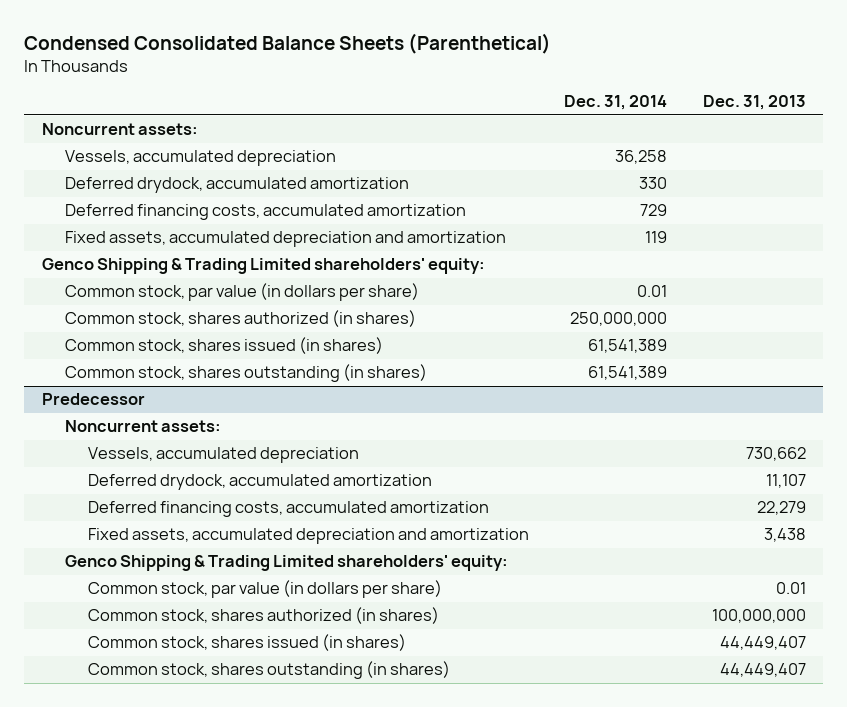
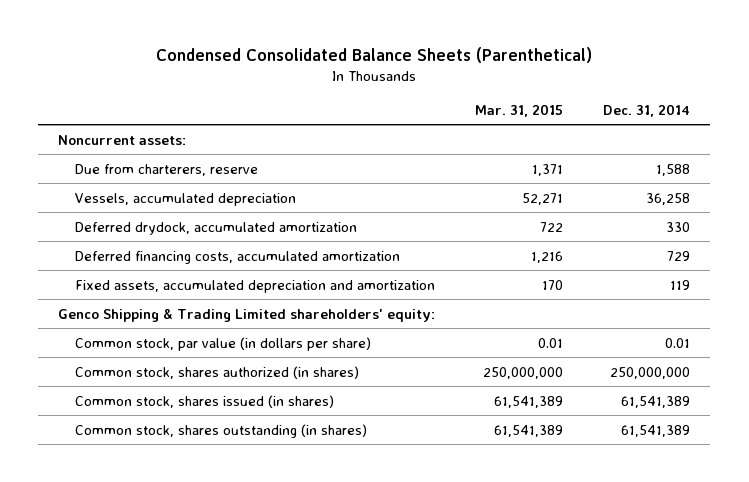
[702,95,806,111] Dec. 31, 2013 -> none
none -> [475,103,564,117] Mar. 31, 2015
none -> [75,163,259,176] Due from charterers, reserve
[41,393,145,406] Predecessor -> none
[64,420,221,433] Noncurrent assets: -> none
[88,447,360,464] Vessels, accumulated depreciation -> none
[88,474,433,491] Deferred drydock, accumulated amortization -> none
[88,501,490,518] Deferred financing costs, accumulated amortization -> none
[88,528,530,545] Fixed assets, accumulated depreciation and amortization -> none
[64,555,508,572] Genco Shipping & Trading Limited shareholders' equity: -> none
[88,580,443,599] Common stock, par value (in dollars per share) -> none
[88,607,440,625] Common stock, shares authorized (in shares) -> none
[88,634,407,652] Common stock, shares issued (in shares) -> none
[88,661,451,680] Common stock, shares outstanding (in shares) -> none

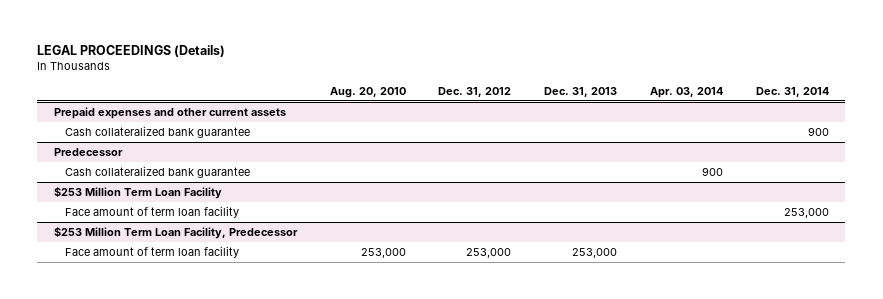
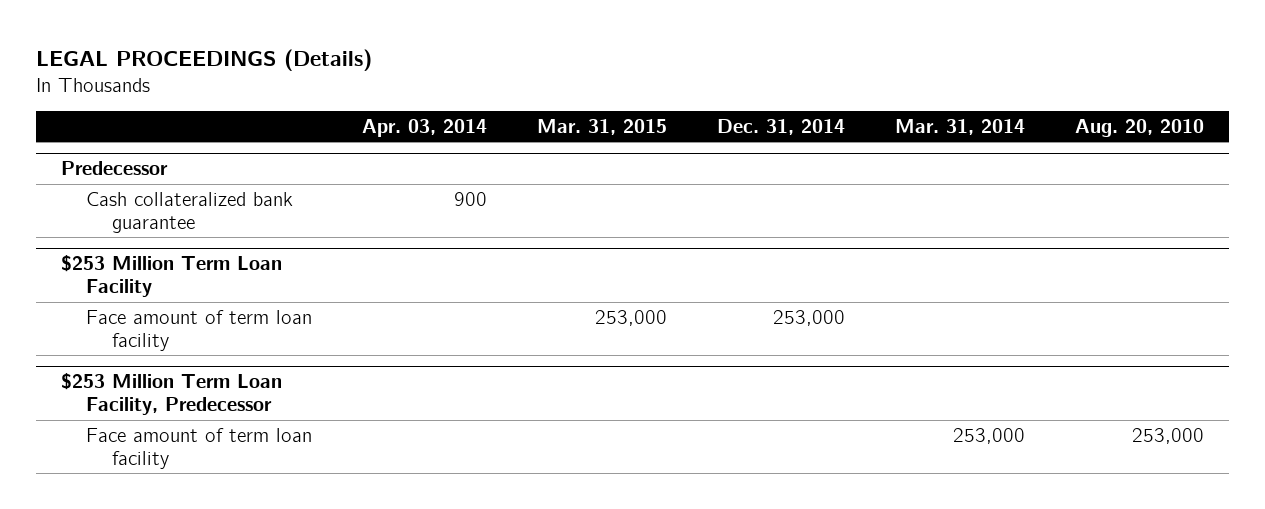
[438,86,512,97] Dec. 31, 2012 -> none
[544,86,618,97] Dec. 31, 2013 -> none
none -> [537,118,668,135] Mar. 31, 2015
none -> [895,118,1026,135] Mar. 31, 2014
[53,107,286,120] Prepaid expenses and other current assets -> none
[65,126,251,139] Cash collateralized bank guarantee -> none

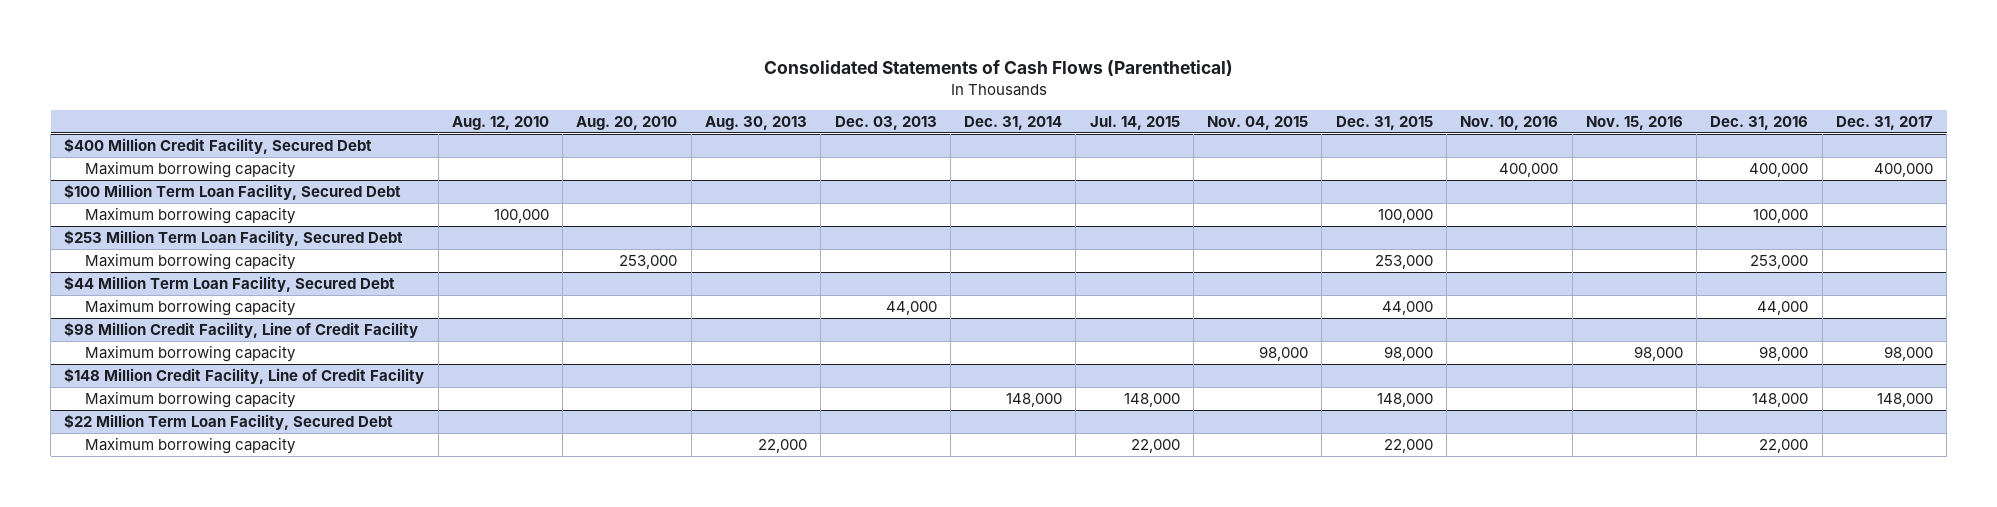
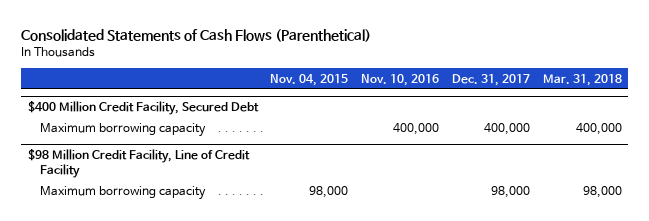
[451,116,549,131] Aug. 12, 2010 -> none
[576,116,678,131] Aug. 20, 2010 -> none
[705,116,808,131] Aug. 30, 2013 -> none
[834,116,937,131] Dec. 03, 2013 -> none
[964,116,1063,131] Dec. 31, 2014 -> none
[1089,116,1180,131] Jul. 14, 2015 -> none
[1335,116,1433,131] Dec. 31, 2015 -> none
[1585,116,1683,131] Nov. 15, 2016 -> none
[1710,116,1809,131] Dec. 31, 2016 -> none
none -> [542,73,622,86] Mar. 31, 2018
[64,183,402,200] $100 Million Term Loan Facility, Secured Debt -> none
[85,206,297,224] Maximum borrowing capacity -> none
[64,229,404,246] $253 Million Term Loan Facility, Secured Debt -> none
[85,252,297,270] Maximum borrowing capacity -> none
[64,275,396,292] $44 Million Term Loan Facility, Secured Debt -> none
[85,298,297,316] Maximum borrowing capacity -> none
[64,367,425,384] $148 Million Credit Facility, Line of Credit Facility -> none
[85,390,297,408] Maximum borrowing capacity -> none
[64,413,394,430] $22 Million Term Loan Facility, Secured Debt -> none
[85,436,297,454] Maximum borrowing capacity -> none

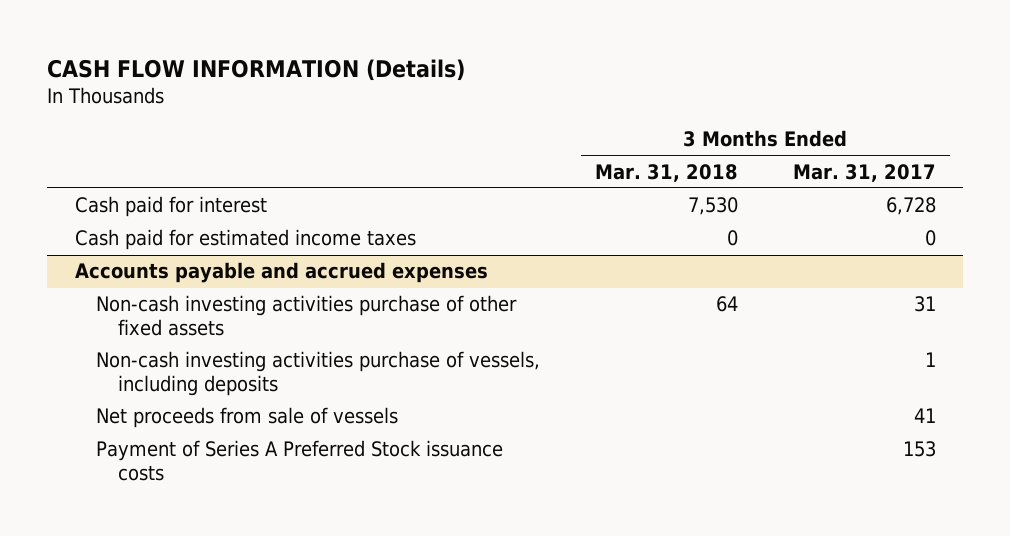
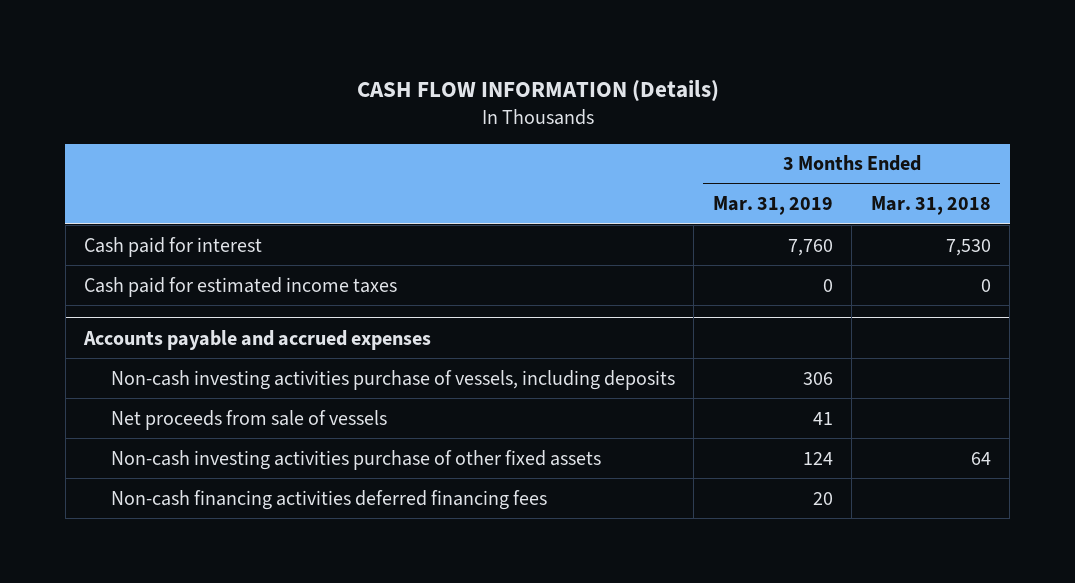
[792,163,936,182] Mar. 31, 2017 -> none
none -> [712,196,833,216] Mar. 31, 2019
[96,440,504,482] Payment of Series A Preferred Stock issuance costs -> none
[96,295,518,337] Non-cash investing activities purchase of other fixed assets -> [111,449,602,470] Non-cash investing activities purchase of other fixed assets
none -> [111,489,548,510] Non-cash financing activities deferred financing fees

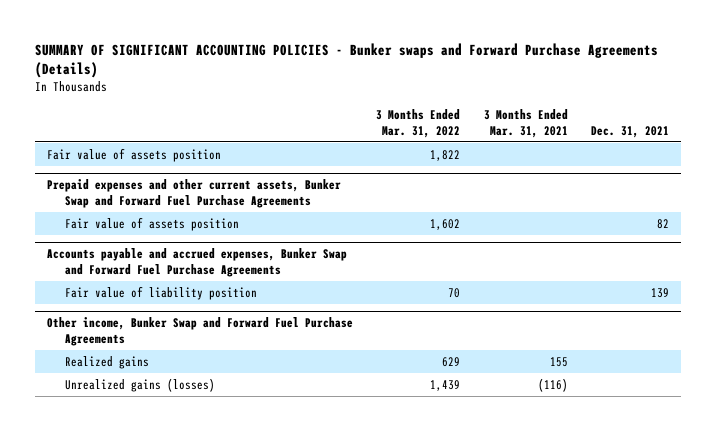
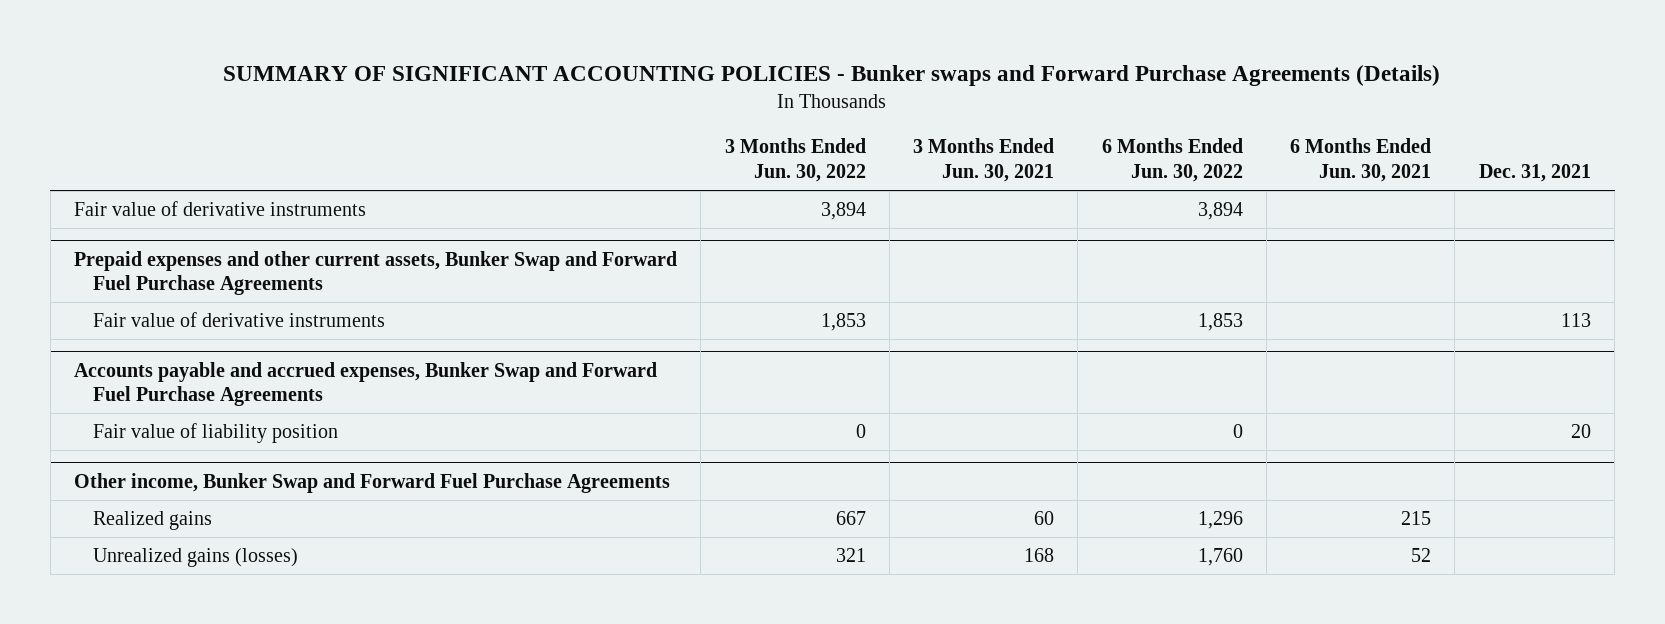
[376,109,461,138] 3 Months Ended Mar. 31, 2022 -> none
[483,109,568,138] 3 Months Ended Mar. 31, 2021 -> none
none -> [724,138,866,183] 3 Months Ended Jun. 30, 2022
none -> [913,138,1055,183] 3 Months Ended Jun. 30, 2021
none -> [1101,138,1243,183] 6 Months Ended Jun. 30, 2022
none -> [1290,138,1432,183] 6 Months Ended Jun. 30, 2021
[47,147,222,162] Fair value of assets position -> [74,201,367,217] Fair value of derivative instruments
[64,216,239,231] Fair value of assets position -> [92,312,385,328] Fair value of derivative instruments
[656,218,669,229] 82 -> [1560,313,1591,328] 113
[650,287,669,298] 139 -> [1570,424,1591,439] 20

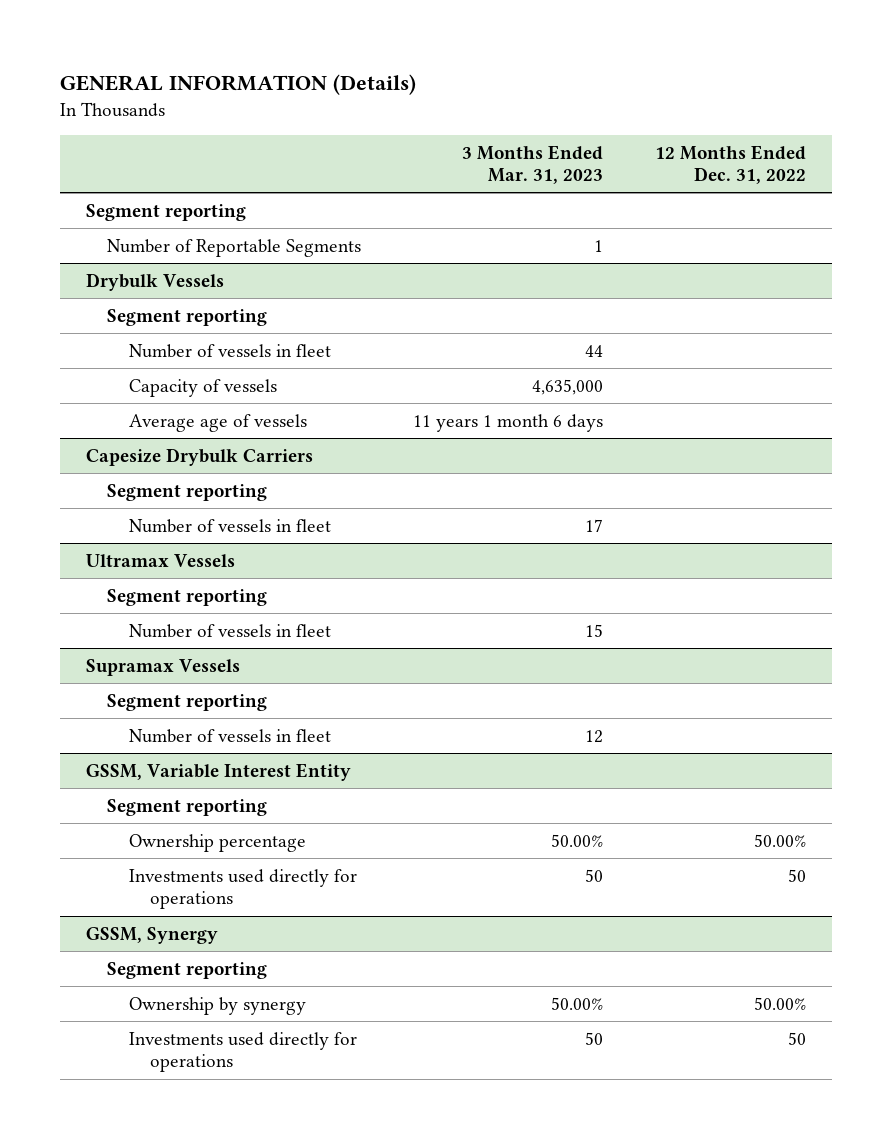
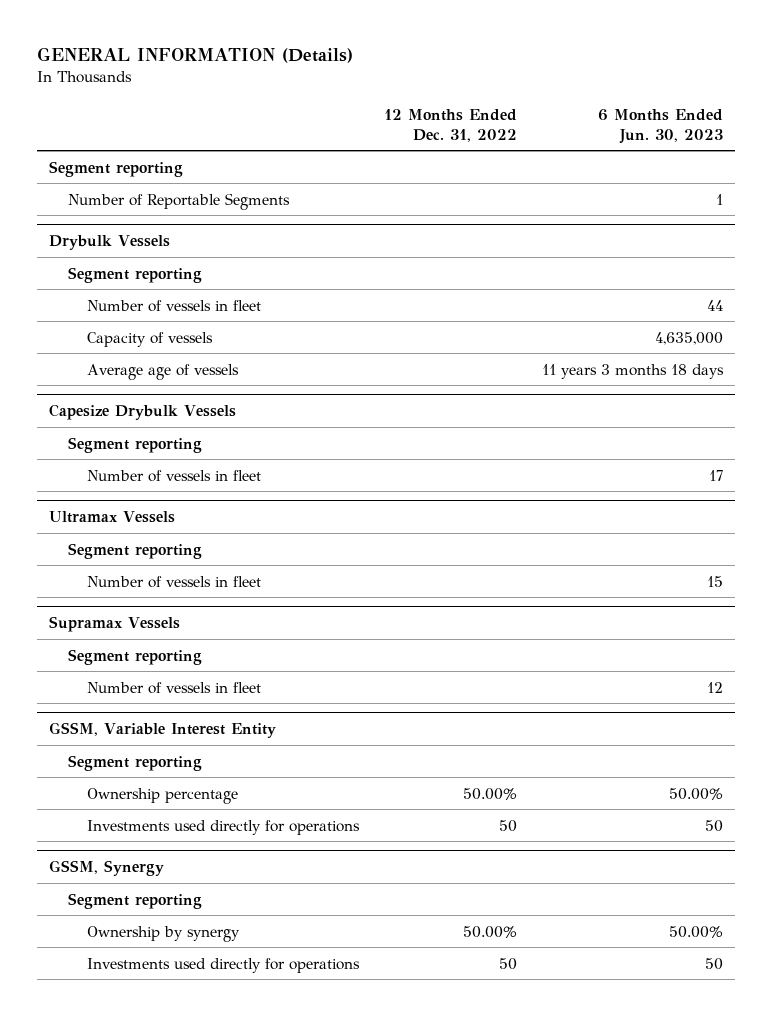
[462,144,604,185] 3 Months Ended Mar. 31, 2023 -> none
none -> [597,108,723,144] 6 Months Ended Jun. 30, 2023
[85,447,313,466] Capesize Drybulk Carriers -> [49,404,237,421] Capesize Drybulk Vessels

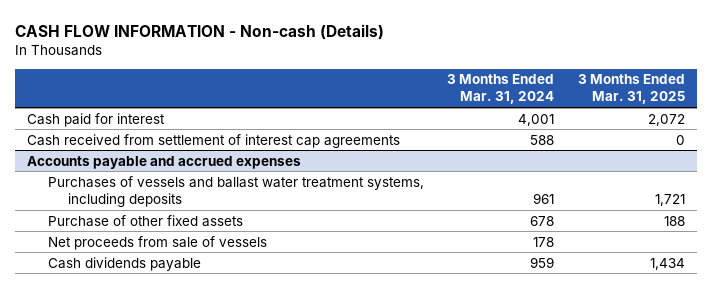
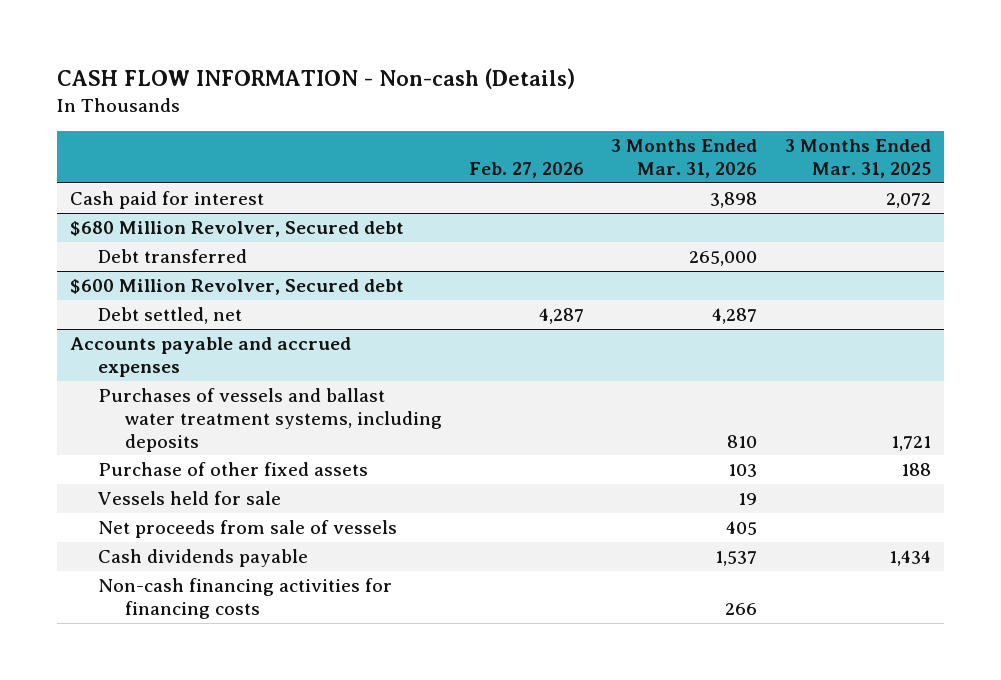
[447,74,555,105] 3 Months Ended Mar. 31, 2024 -> none
none -> [469,162,585,179] Feb. 27, 2026
none -> [611,139,758,179] 3 Months Ended Mar. 31, 2026
[27,133,401,148] Cash received from settlement of interest cap agreements -> none
none -> [70,220,405,237] $680 Million Revolver, Secured debt
none -> [97,248,247,263] Debt transferred
none -> [70,278,405,295] $600 Million Revolver, Secured debt
none -> [97,306,242,324] Debt settled, net
none -> [97,490,281,505] Vessels held for sale
none -> [97,577,392,619] Non-cash financing activities for financing costs

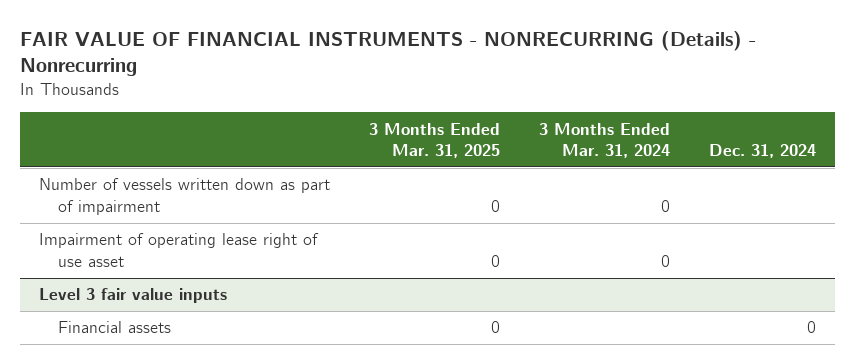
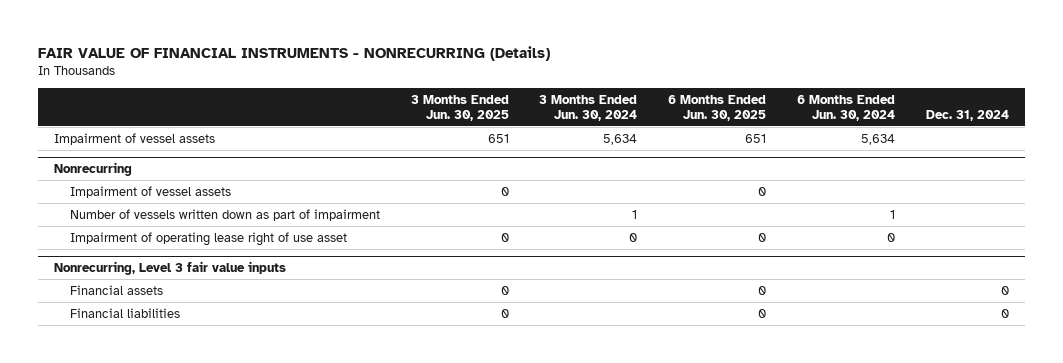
[19,30,756,77] FAIR VALUE OF FINANCIAL INSTRUMENTS - NONRECURRING (Details) - Nonrecurring -> [38,46,551,62] FAIR VALUE OF FINANCIAL INSTRUMENTS - NONRECURRING (Details)
[369,122,501,159] 3 Months Ended Mar. 31, 2025 -> none
[538,122,670,159] 3 Months Ended Mar. 31, 2024 -> none
none -> [410,94,509,121] 3 Months Ended Jun. 30, 2025
none -> [539,94,638,121] 3 Months Ended Jun. 30, 2024
none -> [668,94,767,121] 6 Months Ended Jun. 30, 2025
none -> [797,94,896,121] 6 Months Ended Jun. 30, 2024
[39,178,331,215] Number of vessels written down as part of impairment -> none
[39,233,320,267] Impairment of operating lease right of use asset -> none
[58,321,172,334] Financial assets -> none
none -> [53,132,215,145] Impairment of vessel assets
[39,288,228,304] Level 3 fair value inputs -> [53,162,132,177] Nonrecurring
none -> [69,185,231,198] Impairment of vessel assets
none -> [69,208,380,221] Number of vessels written down as part of impairment
none -> [69,231,347,246] Impairment of operating lease right of use asset
none -> [53,261,286,276] Nonrecurring, Level 3 fair value inputs
none -> [69,284,163,295] Financial assets
none -> [69,307,180,318] Financial liabilities

